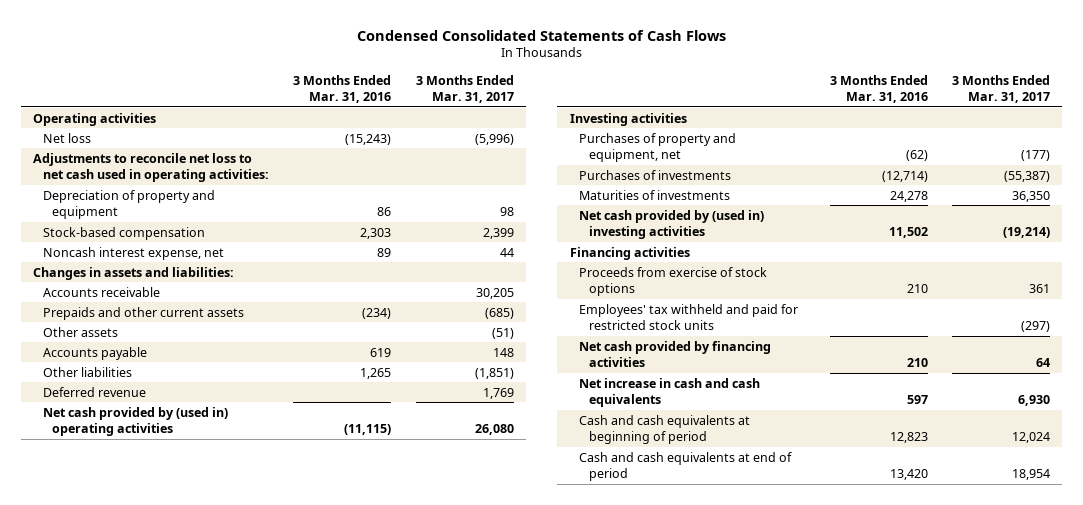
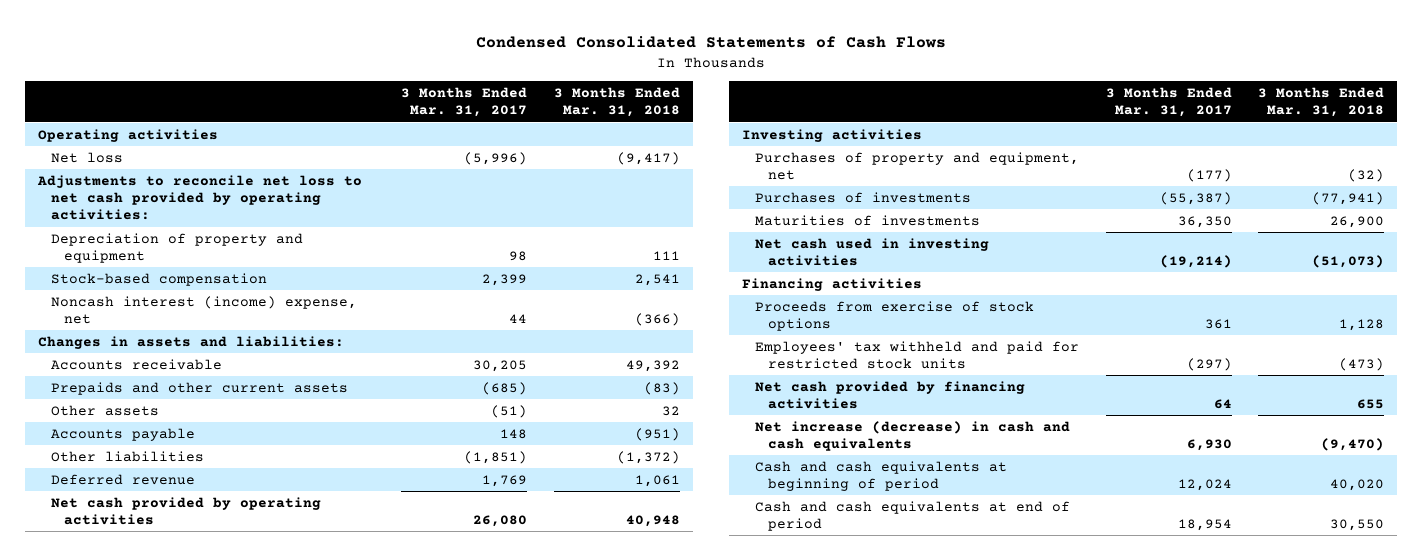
[293,74,392,103] 3 Months Ended Mar. 31, 2016 -> none
none -> [553,86,680,118] 3 Months Ended Mar. 31, 2018
[33,152,269,182] Adjustments to reconcile net loss to net cash used in operating activities: -> [37,174,363,221] Adjustments to reconcile net loss to net cash provided by operating activities:
[42,246,224,260] Noncash interest expense, net -> [50,295,357,325] Noncash interest (income) expense, net
[42,406,228,436] Net cash provided by (used in) operating activities -> [50,496,321,526] Net cash provided by operating activities
[579,209,765,239] Net cash provided by (used in) investing activities -> [755,237,990,267] Net cash used in investing activities
[579,377,761,407] Net increase in cash and cash equivalents -> [755,420,1071,452] Net increase (decrease) in cash and cash equivalents

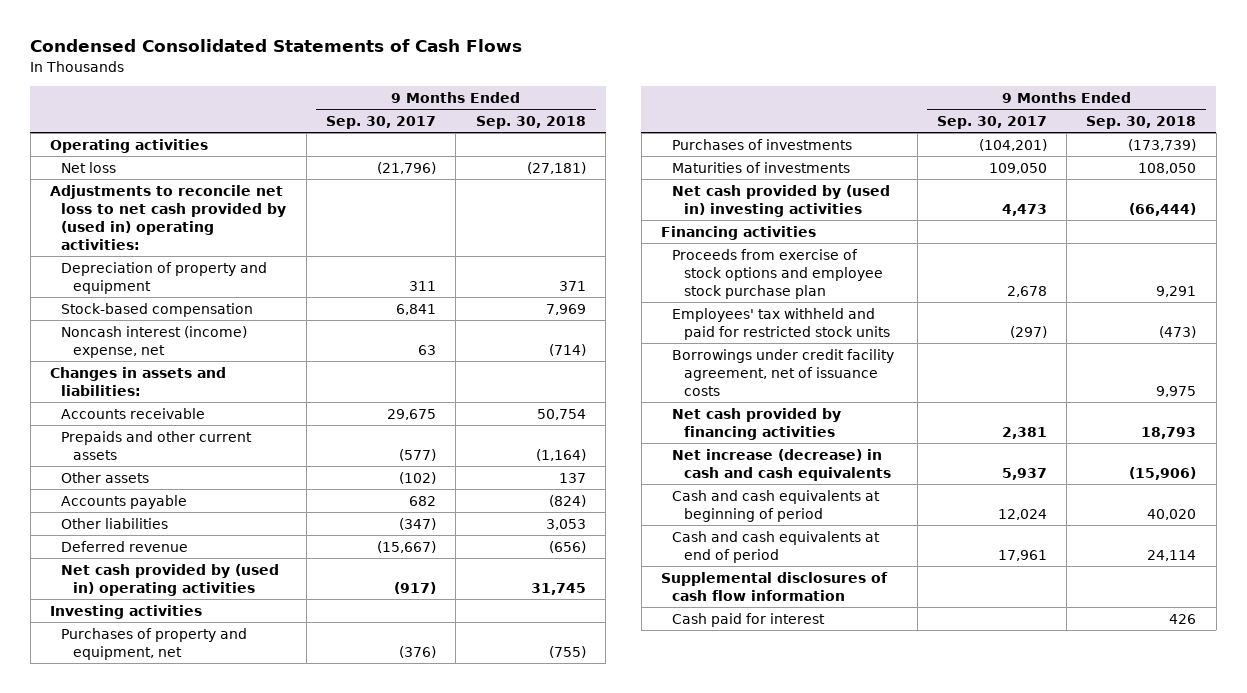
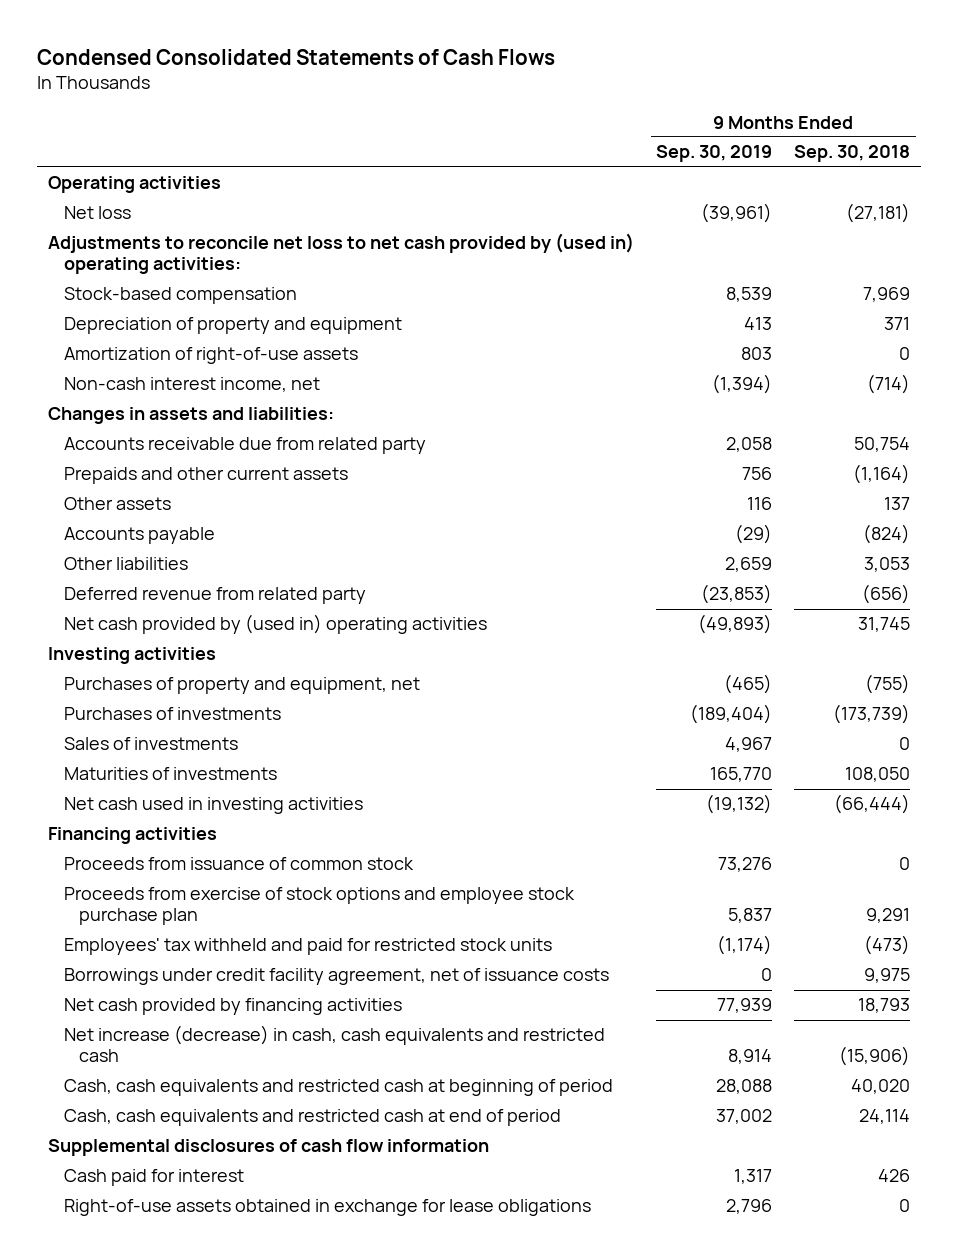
[326,115,437,129] Sep. 30, 2017 -> none
none -> [656,145,773,163] Sep. 30, 2019
[61,261,268,294] Depreciation of property and equipment -> [63,317,402,335] Depreciation of property and equipment
none -> [63,347,358,365] Amortization of right-of-use assets
[61,325,248,358] Noncash interest (income) expense, net -> [63,377,320,393] Non-cash interest income, net
[61,407,206,419] Accounts receivable -> [63,437,426,455] Accounts receivable due from related party
[61,540,189,552] Deferred revenue -> [63,587,366,605] Deferred revenue from related party
none -> [63,737,238,751] Sales of investments
[672,184,891,217] Net cash provided by (used in) investing activities -> [63,797,363,815] Net cash used in investing activities
none -> [63,857,414,871] Proceeds from issuance of common stock
[672,448,891,481] Net increase (decrease) in cash and cash equivalents -> [63,1025,605,1063] Net increase (decrease) in cash, cash equivalents and restricted cash
[672,489,881,522] Cash and cash equivalents at beginning of period -> [63,1079,613,1097] Cash, cash equivalents and restricted cash at beginning of period
[672,530,881,563] Cash and cash equivalents at end of period -> [63,1109,561,1127] Cash, cash equivalents and restricted cash at end of period
none -> [63,1199,591,1217] Right-of-use assets obtained in exchange for lease obligations

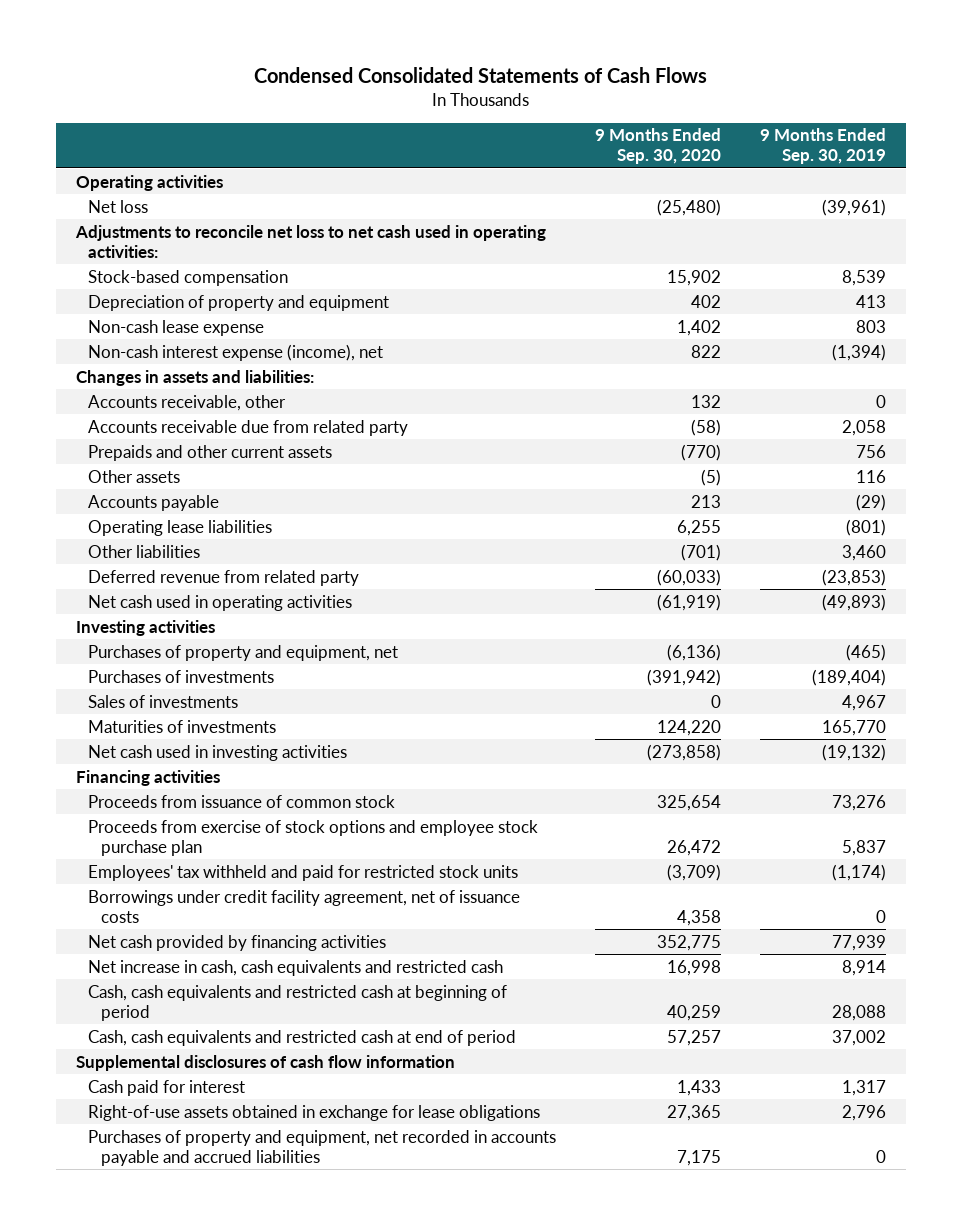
[794,145,911,163] Sep. 30, 2018 -> none
none -> [595,128,722,165] 9 Months Ended Sep. 30, 2020
[48,233,635,275] Adjustments to reconcile net loss to net cash provided by (used in) operating activities: -> [74,224,546,258] Adjustments to reconcile net loss to net cash used in operating activities:
[63,347,358,365] Amortization of right-of-use assets -> none
none -> [88,319,265,336] Non-cash lease expense
[63,377,320,393] Non-cash interest income, net -> [88,343,384,361] Non-cash interest expense (income), net
none -> [88,394,287,411] Accounts receivable, other
none -> [88,519,273,536] Operating lease liabilities
[725,557,773,573] 2,659 -> [842,544,887,561] 3,460
[63,614,487,635] Net cash provided by (used in) operating activities -> [88,594,353,611] Net cash used in operating activities
[63,1025,605,1063] Net increase (decrease) in cash, cash equivalents and restricted cash -> [88,959,504,976] Net increase in cash, cash equivalents and restricted cash
none -> [88,1129,557,1166] Purchases of property and equipment, net recorded in accounts payable and accrued liabilities

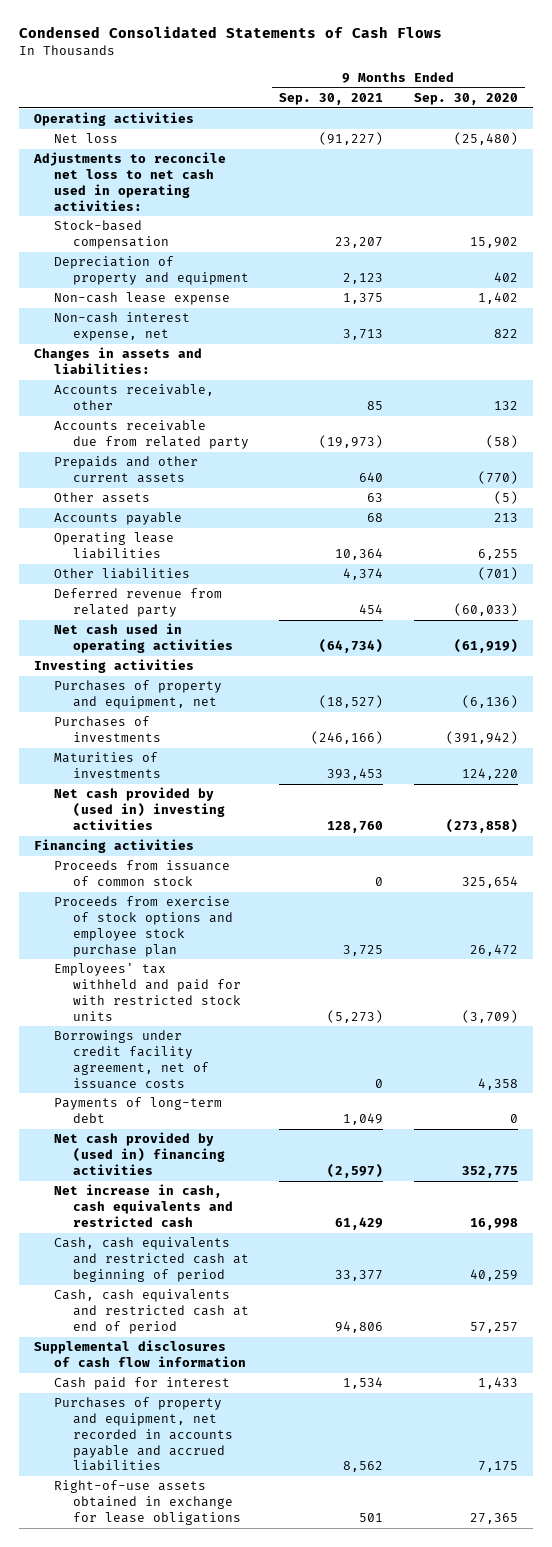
[760,128,887,165] 9 Months Ended Sep. 30, 2019 -> none
none -> [279,92,384,105] Sep. 30, 2021
[88,343,384,361] Non-cash interest expense (income), net -> [53,312,190,342] Non-cash interest expense, net
[88,694,239,708] Sales of investments -> none
[88,744,348,761] Net cash used in investing activities -> [53,787,225,830] Net cash provided by (used in) investing activities
[88,864,519,881] Employees' tax withheld and paid for restricted stock units -> [53,963,241,1021] Employees' tax withheld and paid for with restricted stock units
none -> [53,1097,222,1124] Payments of long-term debt
[88,934,387,951] Net cash provided by financing activities -> [53,1132,225,1175] Net cash provided by (used in) financing activities
[88,1104,541,1121] Right-of-use assets obtained in exchange for lease obligations -> [53,1480,241,1525] Right-of-use assets obtained in exchange for lease obligations

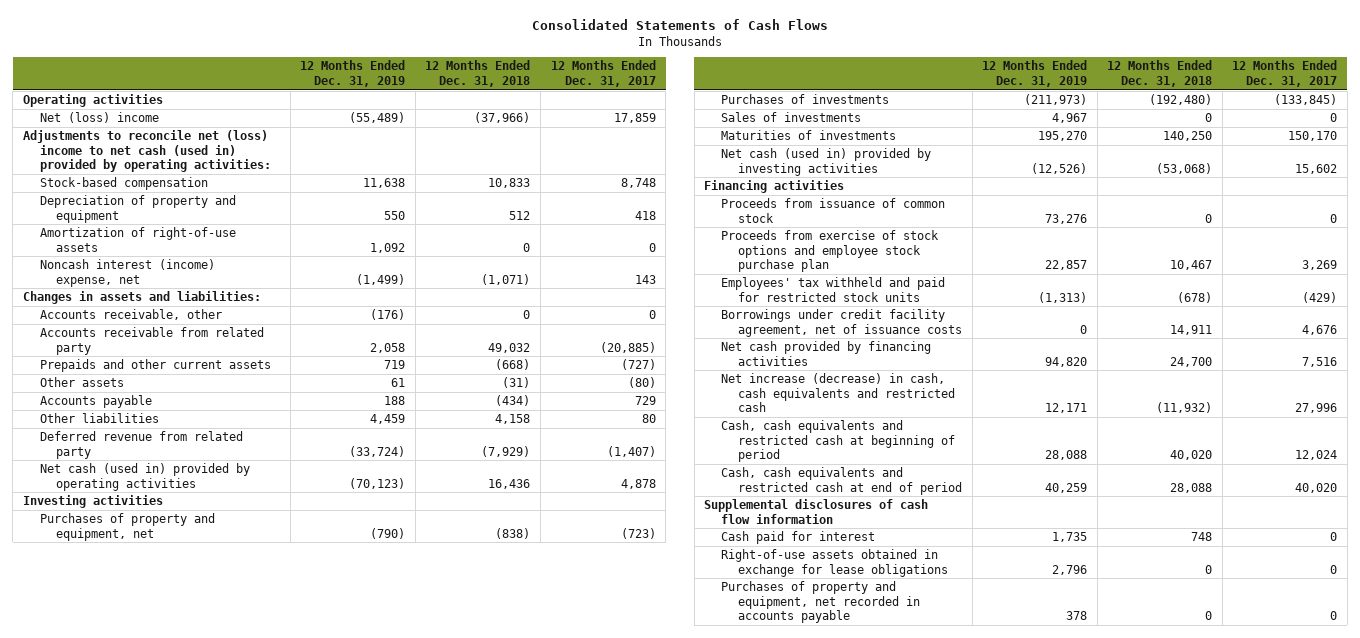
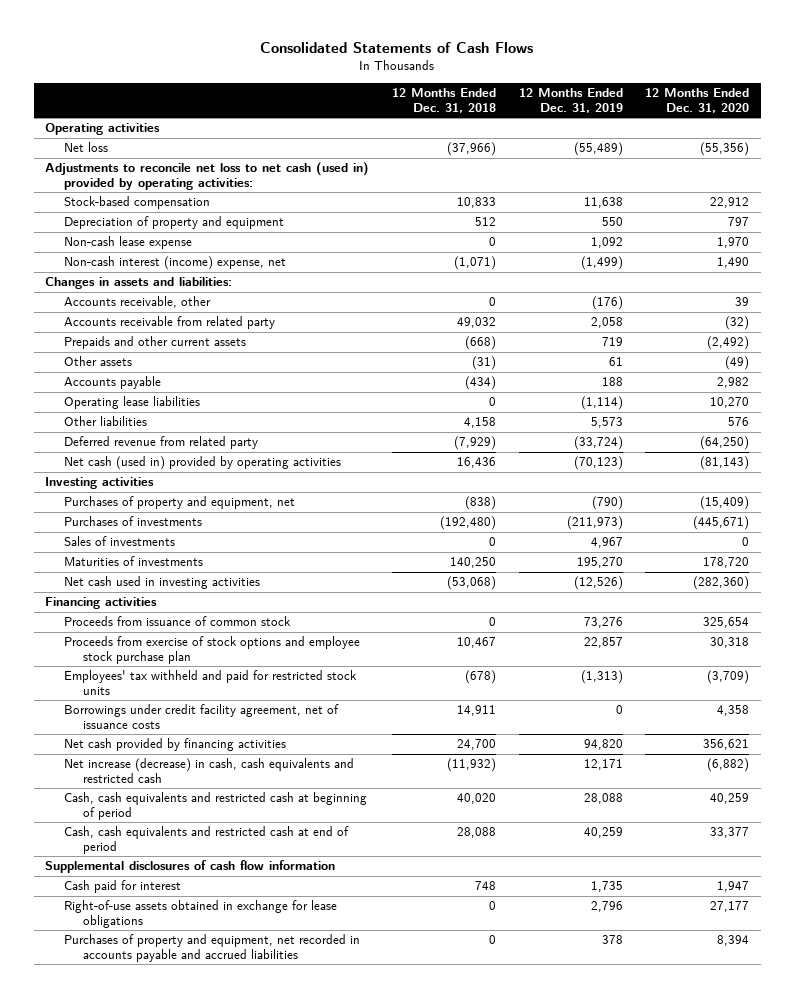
[550,60,656,87] 12 Months Ended Dec. 31, 2017 -> none
none -> [645,88,750,114] 12 Months Ended Dec. 31, 2020
[39,112,159,124] Net (loss) income -> [63,142,108,153] Net loss
[22,130,271,173] Adjustments to reconcile net (loss) income to net cash (used in) provided by operating activities: -> [44,162,369,191] Adjustments to reconcile net loss to net cash (used in) provided by operating activities:
[39,227,236,252] Amortization of right-of-use assets -> [63,236,192,250] Non-cash lease expense
[39,259,215,287] Noncash interest (income) expense, net -> [63,256,286,271] Non-cash interest (income) expense, net
none -> [63,396,200,410] Operating lease liabilities
[370,414,406,425] 4,459 -> [590,417,623,429] 5,573
[721,148,932,176] Net cash (used in) provided by investing activities -> [63,576,260,590] Net cash used in investing activities
[721,581,921,624] Purchases of property and equipment, net recorded in accounts payable -> [63,934,360,963] Purchases of property and equipment, net recorded in accounts payable and accrued liabilities

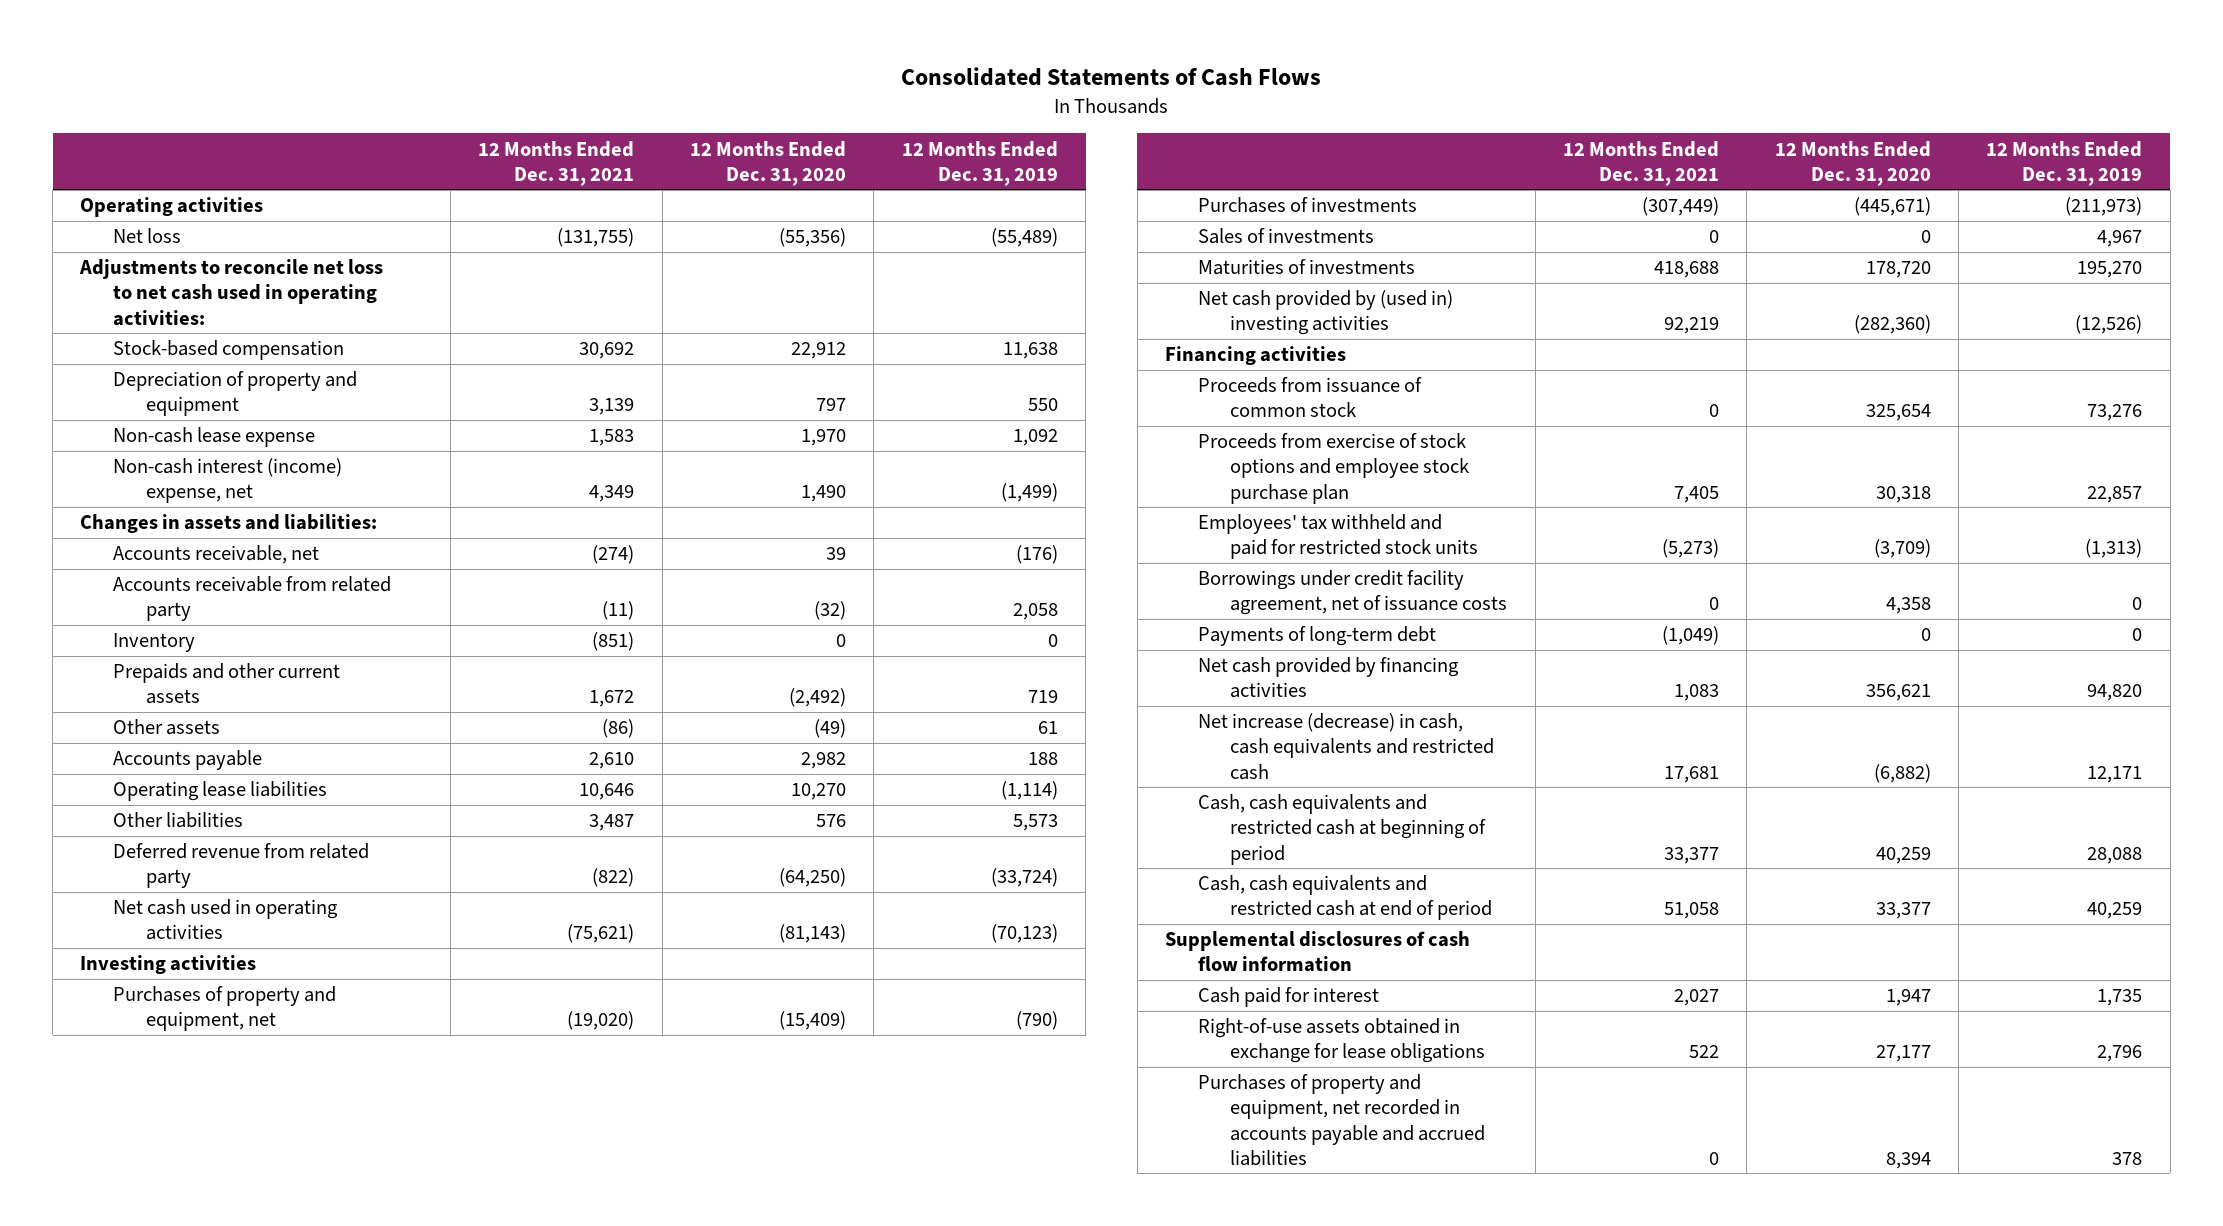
[391,88,496,114] 12 Months Ended Dec. 31, 2018 -> none
none -> [478,140,635,186] 12 Months Ended Dec. 31, 2021
[44,162,369,191] Adjustments to reconcile net loss to net cash (used in) provided by operating activities: -> [79,259,384,326] Adjustments to reconcile net loss to net cash used in operating activities:
[63,296,211,309] Accounts receivable, other -> [112,545,319,565] Accounts receivable, net
none -> [112,633,195,653] Inventory
[63,456,341,471] Net cash (used in) provided by operating activities -> [112,899,338,941] Net cash used in operating activities
[63,576,260,590] Net cash used in investing activities -> [1197,290,1453,336] Net cash provided by (used in) investing activities
none -> [1197,626,1436,647] Payments of long-term debt

